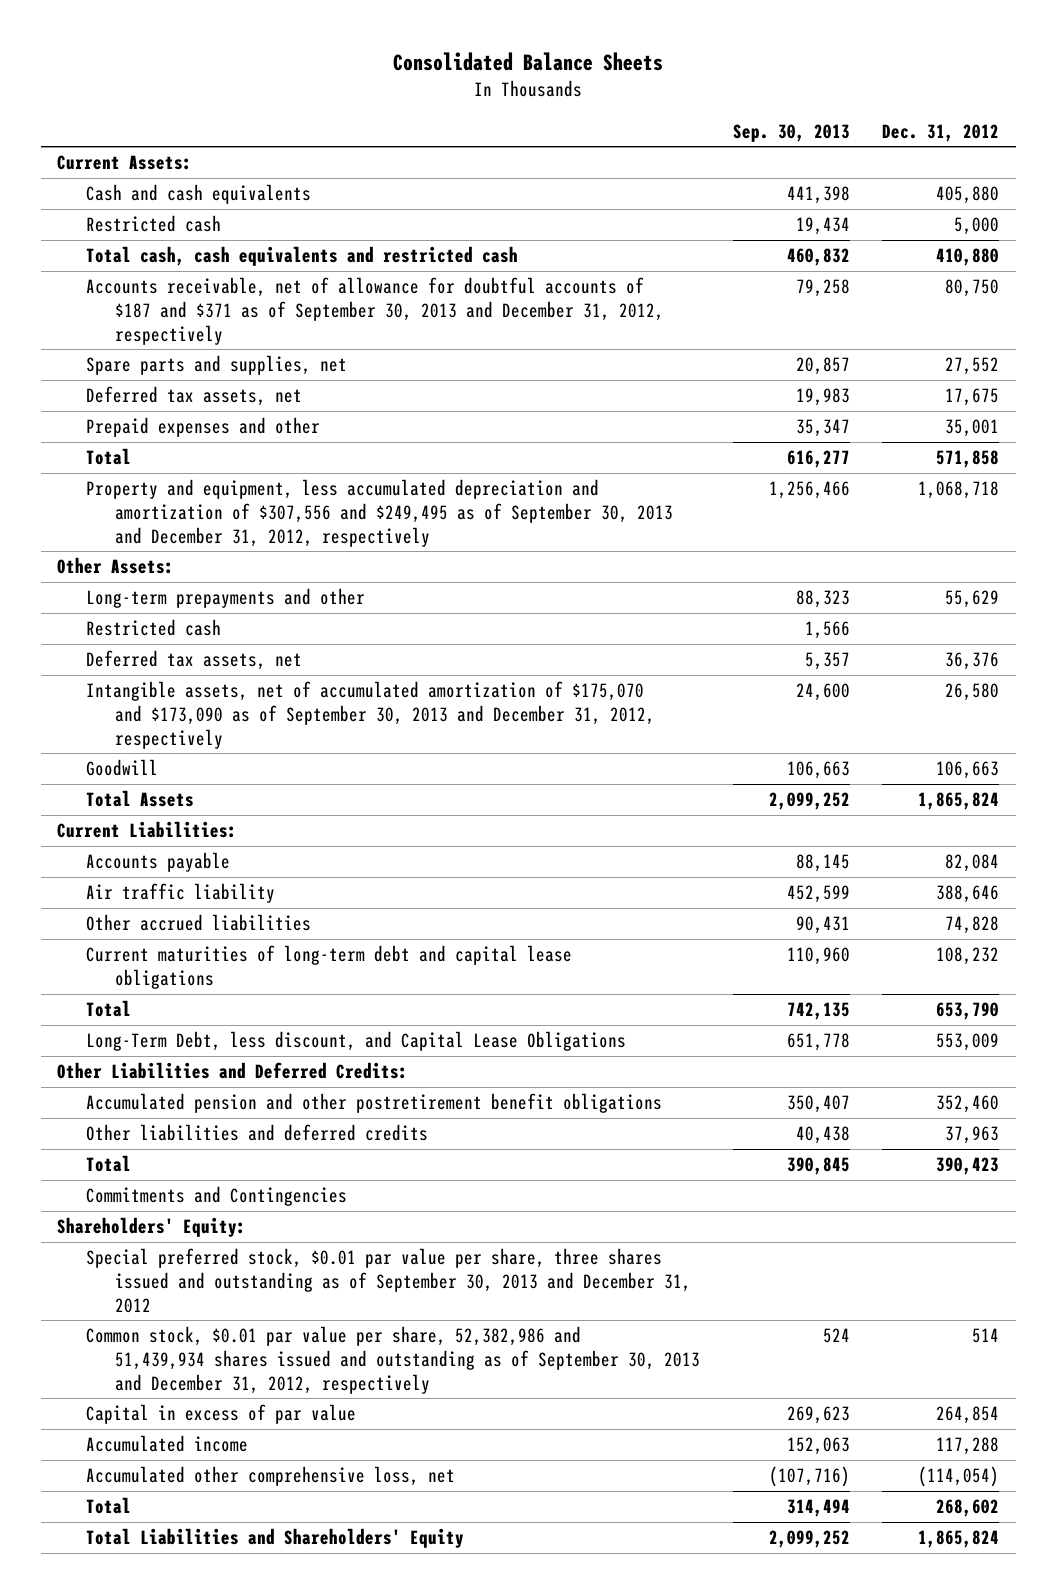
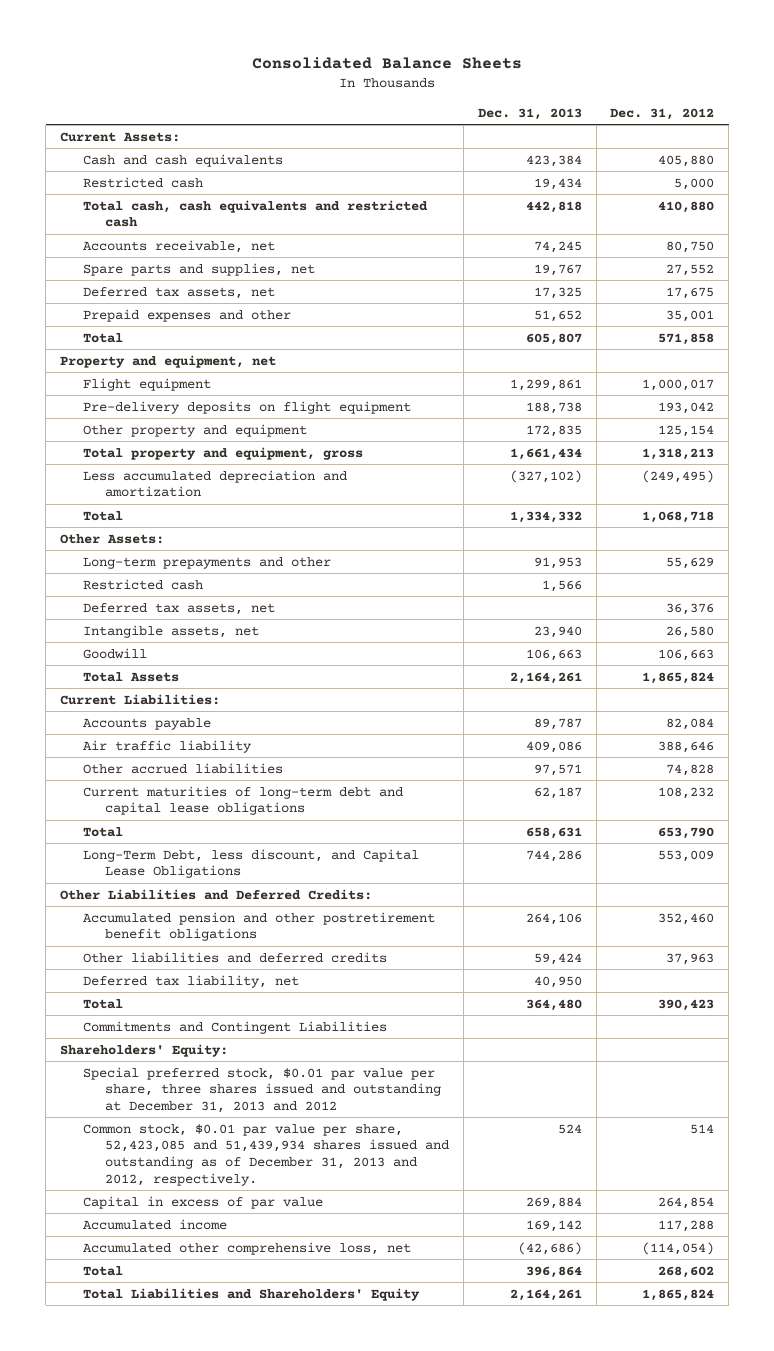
[732,123,850,142] Sep. 30, 2013 -> none
none -> [477,107,582,120] Dec. 31, 2013
[86,277,665,345] Accounts receivable, net of allowance for doubtful accounts of $187 and $371 as of September 30, 2013 and December 31, 2012, respectively -> [82,239,275,253] Accounts receivable, net
none -> [60,354,277,368] Property and equipment, net
none -> [82,377,211,391] Flight equipment
none -> [82,400,411,414] Pre-delivery deposits on flight equipment
none -> [82,423,307,437] Other property and equipment
none -> [82,446,363,460] Total property and equipment, gross
none -> [82,469,347,498] Less accumulated depreciation and amortization
[86,479,674,547] Property and equipment, less accumulated depreciation and amortization of $307,556 and $249,495 as of September 30, 2013 and December 31, 2012, respectively -> [82,510,123,521] Total
[86,681,656,749] Intangible assets, net of accumulated amortization of $175,070 and $173,090 as of September 30, 2013 and December 31, 2012, respectively -> [82,624,259,638] Intangible assets, net
none -> [82,974,299,988] Deferred tax liability, net
[86,1186,348,1207] Commitments and Contingencies -> [82,1020,387,1034] Commitments and Contingent Liabilities
[86,1248,692,1313] Special preferred stock, $0.01 par value per share, three shares issued and outstanding as of September 30, 2013 and December 31, 2012 -> [82,1066,442,1114] Special preferred stock, $0.01 par value per share, three shares issued and outstanding at December 31, 2013 and 2012
[86,1326,701,1394] Common stock, $0.01 par value per share, 52,382,986 and 51,439,934 shares issued and outstanding as of September 30, 2013 and December 31, 2012, respectively -> [82,1123,450,1186] Common stock, $0.01 par value per share, 52,423,085 and 51,439,934 shares issued and outstanding as of December 31, 2013 and 2012, respectively.

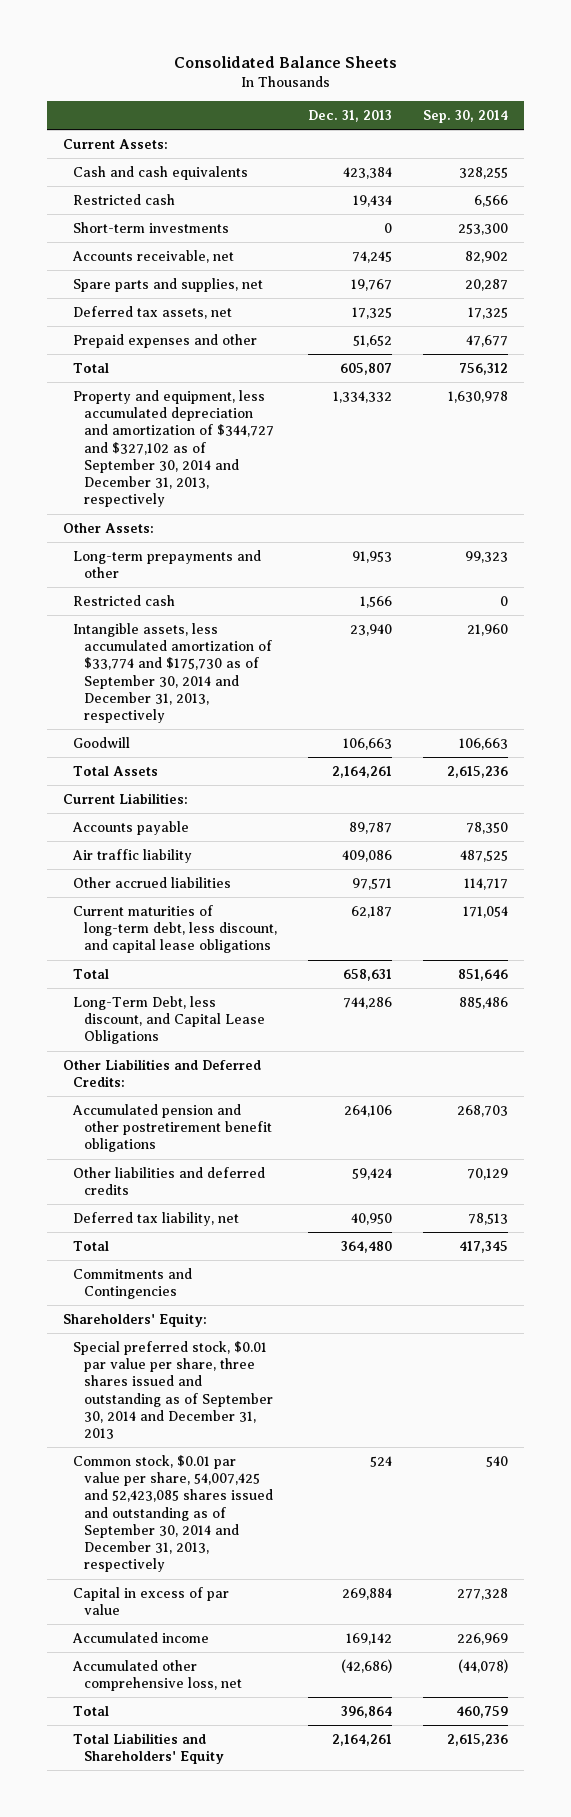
[610,107,715,120] Dec. 31, 2012 -> none
none -> [423,109,509,123] Sep. 30, 2014
[82,199,428,228] Total cash, cash equivalents and restricted cash -> none
none -> [73,221,230,233] Short-term investments
[60,354,277,368] Property and equipment, net -> none
[82,377,211,391] Flight equipment -> none
[82,400,411,414] Pre-delivery deposits on flight equipment -> none
[82,423,307,437] Other property and equipment -> none
[82,446,363,460] Total property and equipment, gross -> none
[82,469,347,498] Less accumulated depreciation and amortization -> none
[82,510,123,521] Total -> [73,389,274,508] Property and equipment, less accumulated depreciation and amortization of $344,727 and $327,102 as of September 30, 2014 and December 31, 2013, respectively
[82,602,275,615] Deferred tax assets, net -> none
[82,624,259,638] Intangible assets, net -> [73,622,272,724] Intangible assets, less accumulated amortization of $33,774 and $175,730 as of September 30, 2014 and December 31, 2013, respectively
[82,785,403,816] Current maturities of long-term debt and capital lease obligations -> [73,904,277,954] Current maturities of long-term debt, less discount, and capital lease obligations
[82,1020,387,1034] Commitments and Contingent Liabilities -> [73,1267,193,1300] Commitments and Contingencies
[82,1066,442,1114] Special preferred stock, $0.01 par value per share, three shares issued and outstanding at December 31, 2013 and 2012 -> [73,1340,273,1440] Special preferred stock, $0.01 par value per share, three shares issued and outstanding as of September 30, 2014 and December 31, 2013
[82,1123,450,1186] Common stock, $0.01 par value per share, 52,423,085 and 51,439,934 shares issued and outstanding as of December 31, 2013 and 2012, respectively. -> [73,1454,273,1573] Common stock, $0.01 par value per share, 54,007,425 and 52,423,085 shares issued and outstanding as of September 30, 2014 and December 31, 2013, respectively

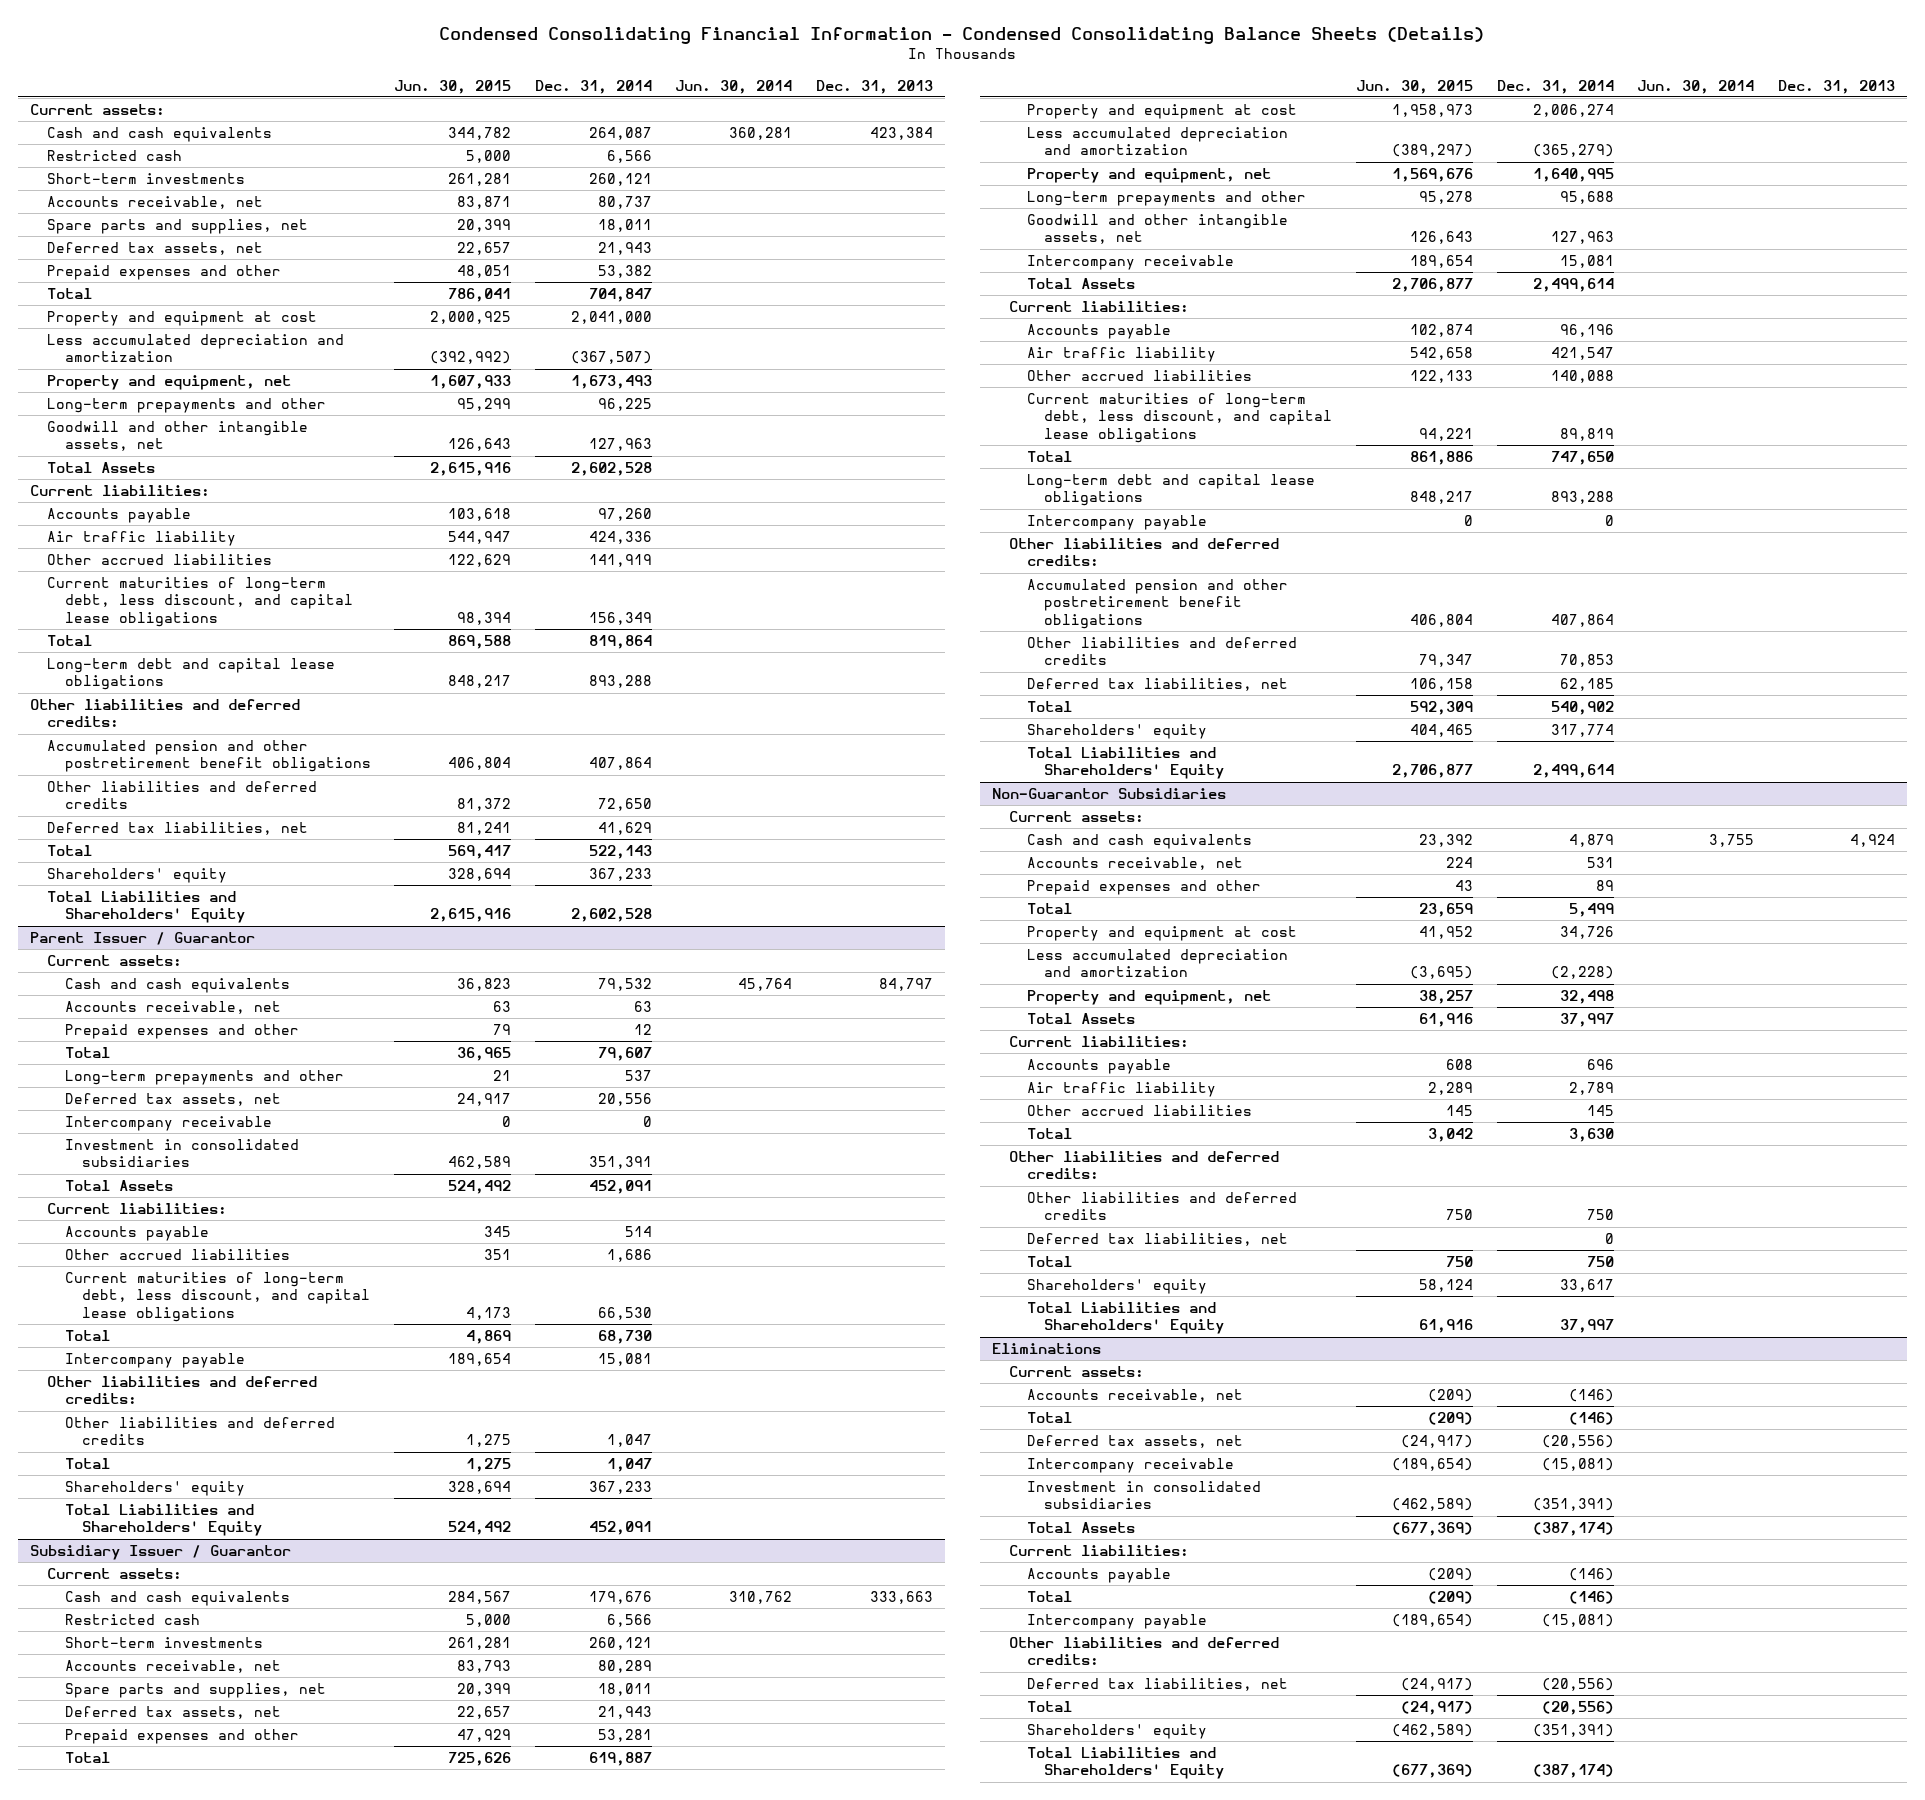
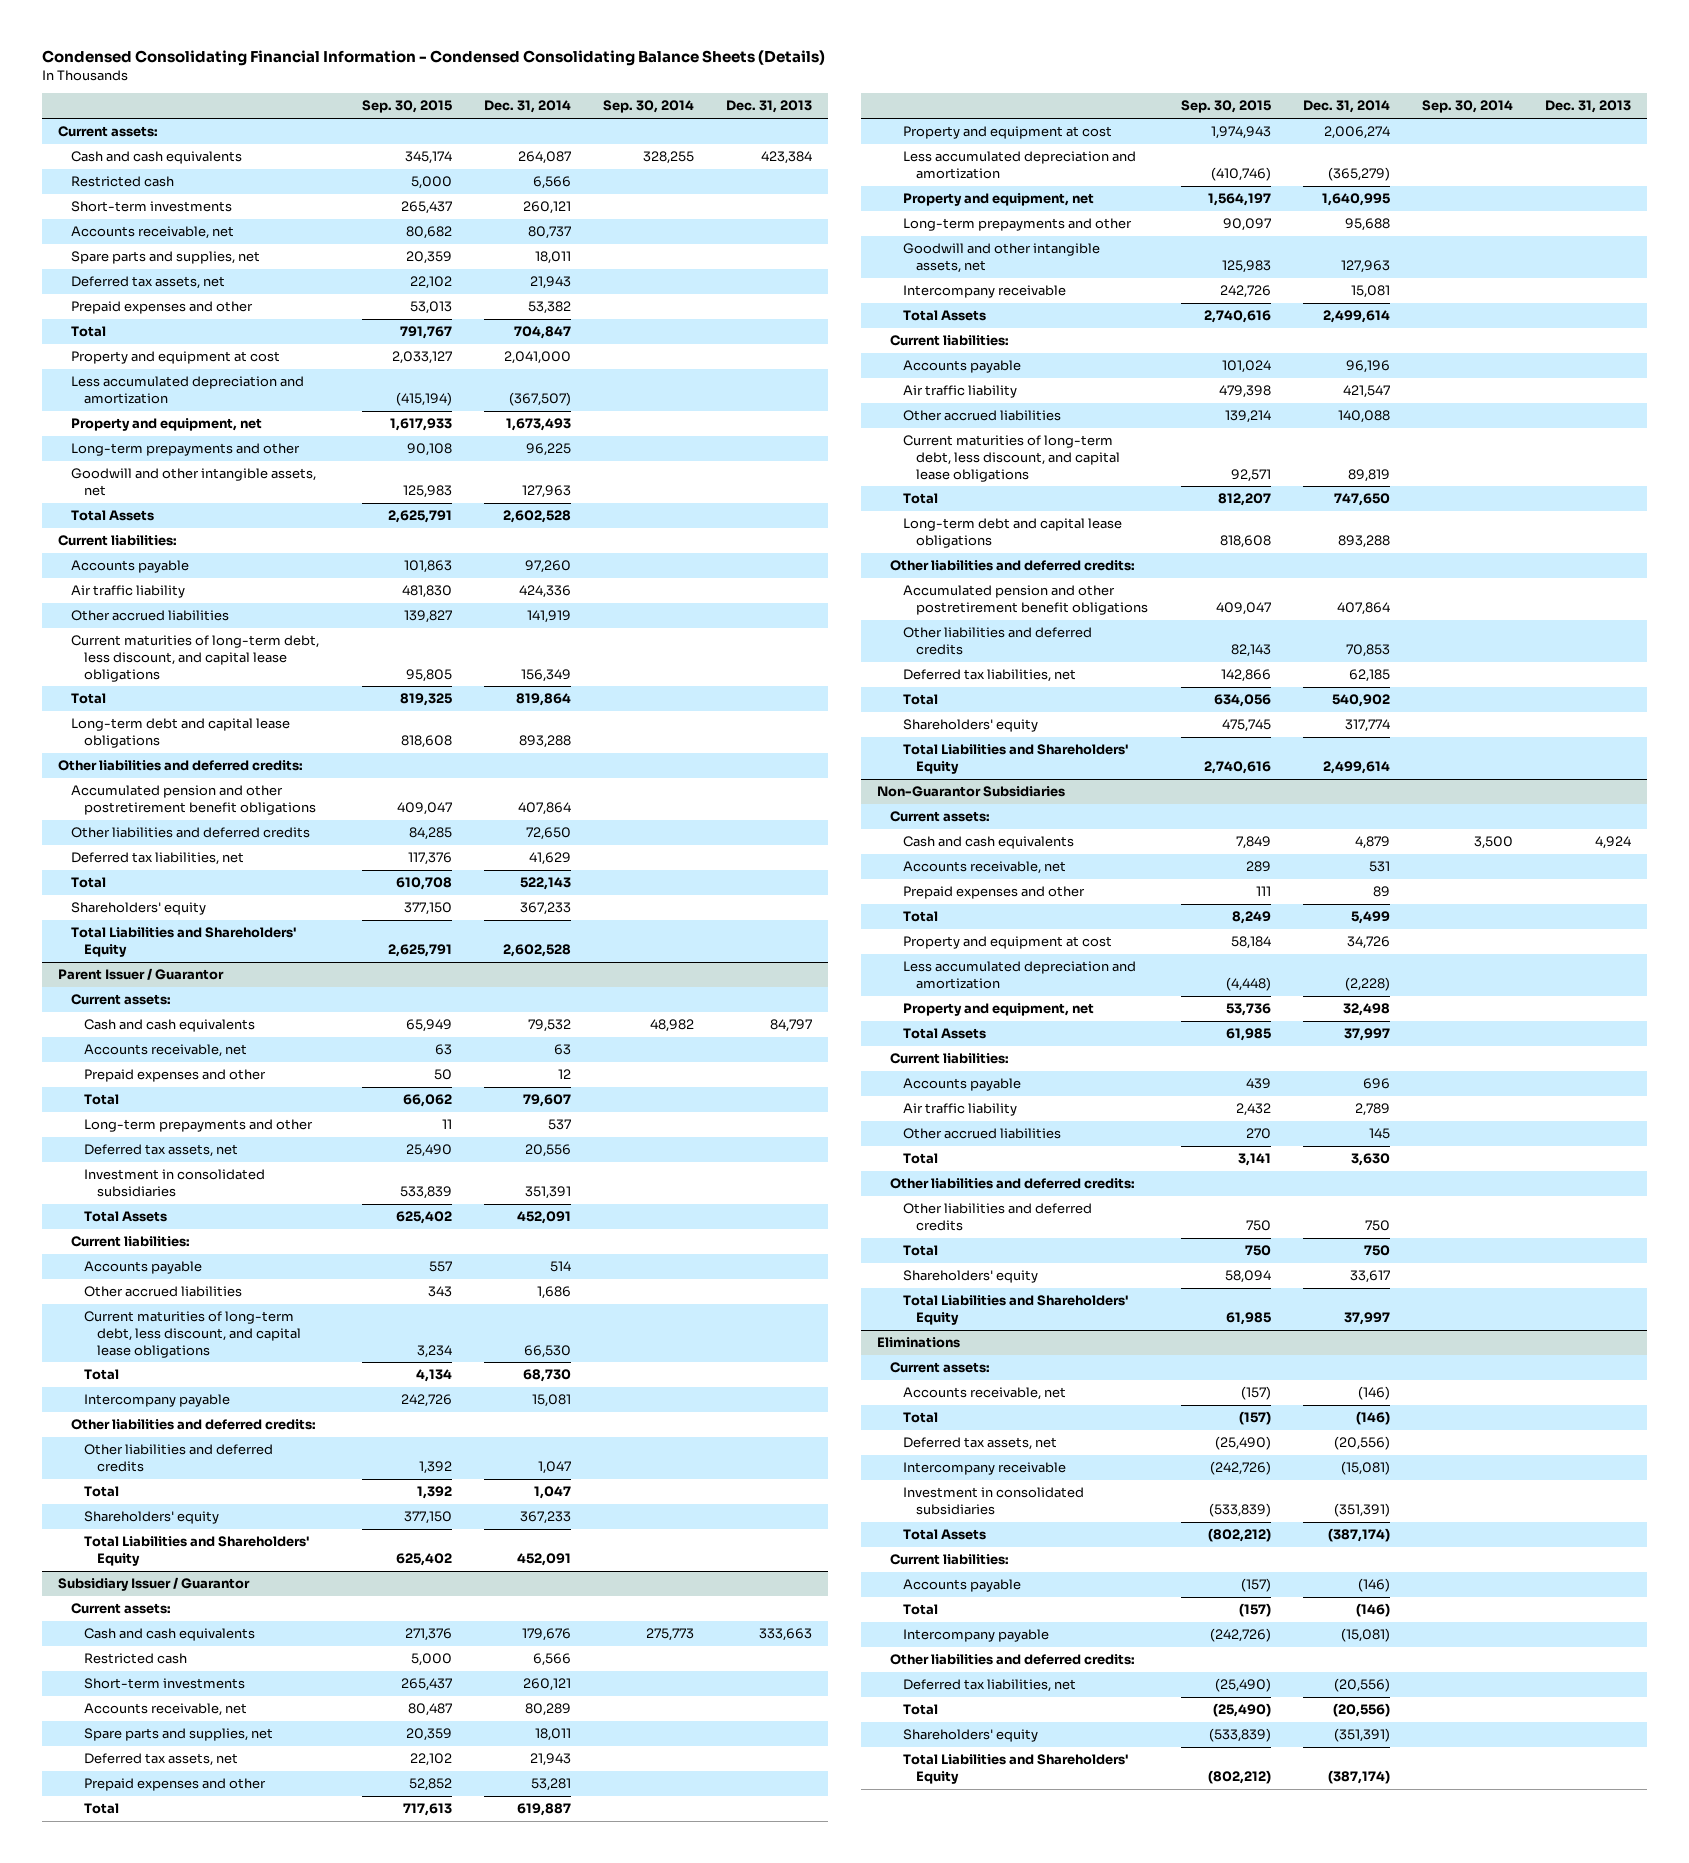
[394,79,512,94] Jun. 30, 2015 -> none
[675,79,793,94] Jun. 30, 2014 -> none
none -> [361,100,452,114] Sep. 30, 2015
none -> [602,100,694,114] Sep. 30, 2014
[64,1115,272,1131] Intercompany receivable -> none
[1026,514,1207,530] Intercompany payable -> none
[1026,1232,1288,1246] Deferred tax liabilities, net -> none

